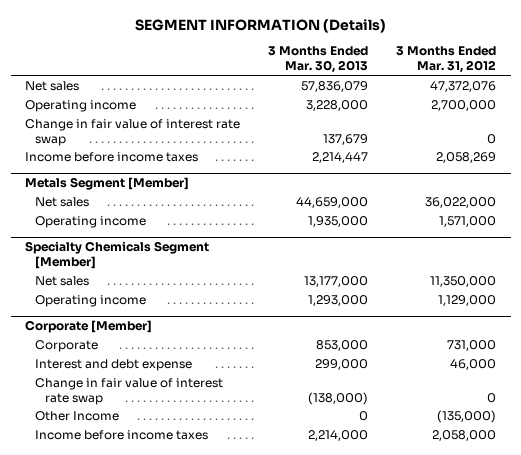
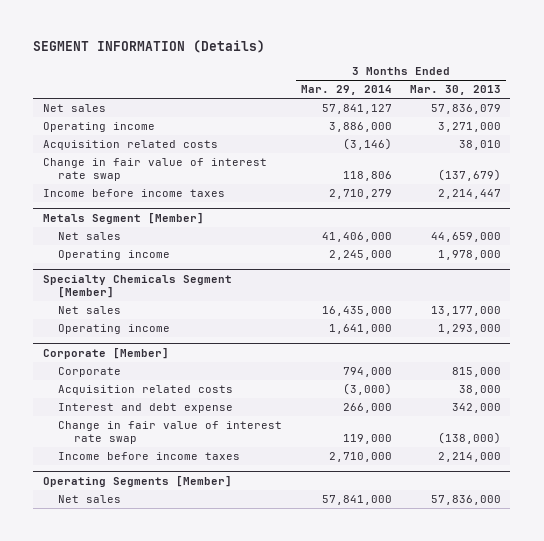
[396,46,497,74] 3 Months Ended Mar. 31, 2012 -> none
none -> [300,85,392,96] Mar. 29, 2014
[306,99,369,111] 3,228,000 -> [438,122,502,133] 3,271,000
none -> [42,140,218,151] Acquisition related costs
[323,133,369,145] 137,679 -> [438,169,502,182] (137,679)
[308,215,369,227] 1,935,000 -> [438,250,502,261] 1,978,000
[316,339,369,351] 853,000 -> [452,367,502,378] 815,000
none -> [58,385,234,396] Acquisition related costs
[315,358,369,370] 299,000 -> [452,403,502,414] 342,000
[35,410,120,421] Other Income -> none
none -> [42,475,232,487] Operating Segments [Member]
none -> [58,495,122,504] Net sales

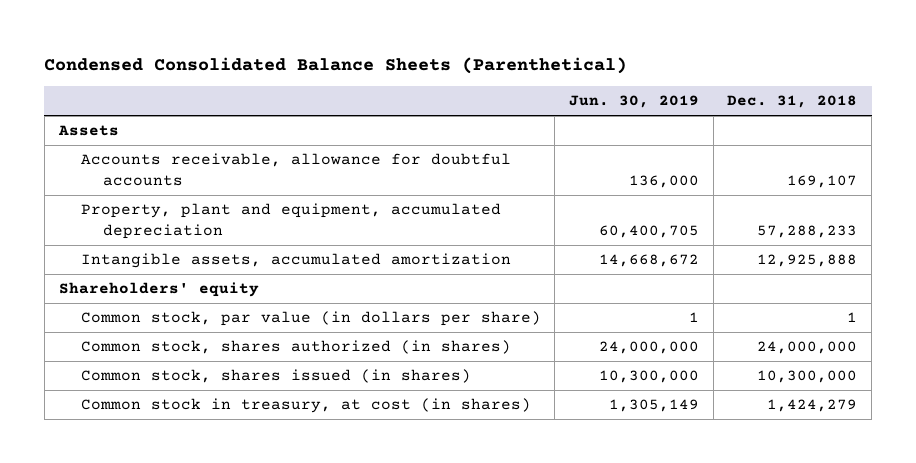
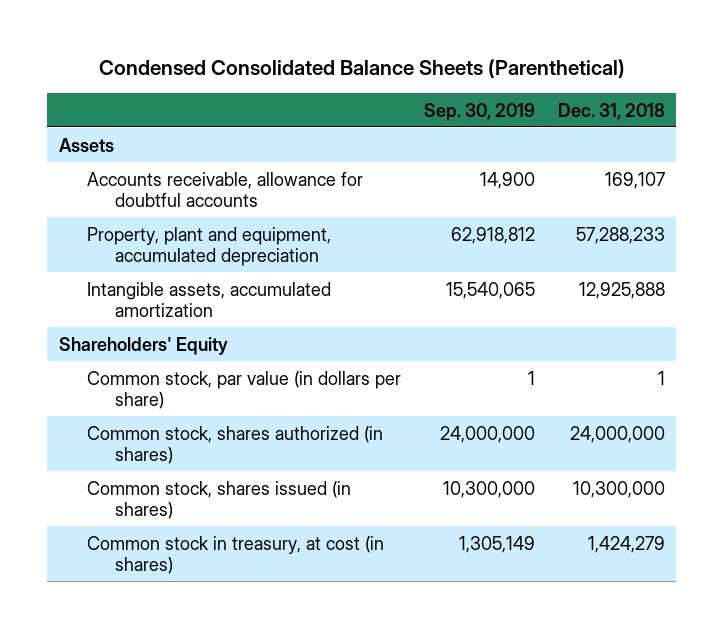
[569,95,700,109] Jun. 30, 2019 -> none
none -> [423,102,535,121] Sep. 30, 2019
[58,282,259,298] Shareholders' equity -> [58,336,228,355] Shareholders' Equity

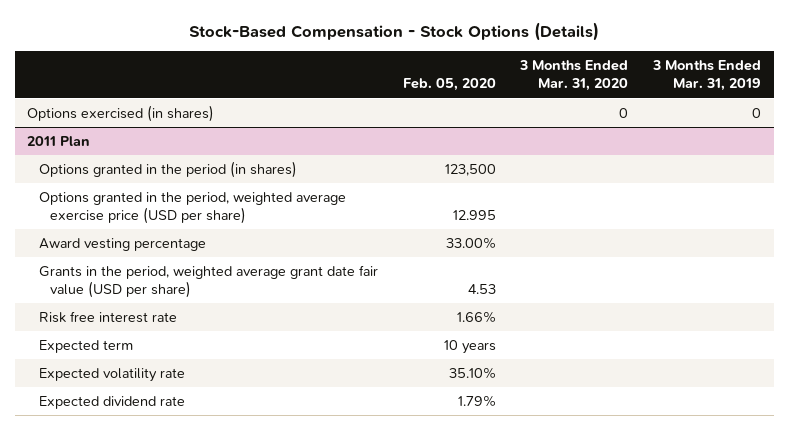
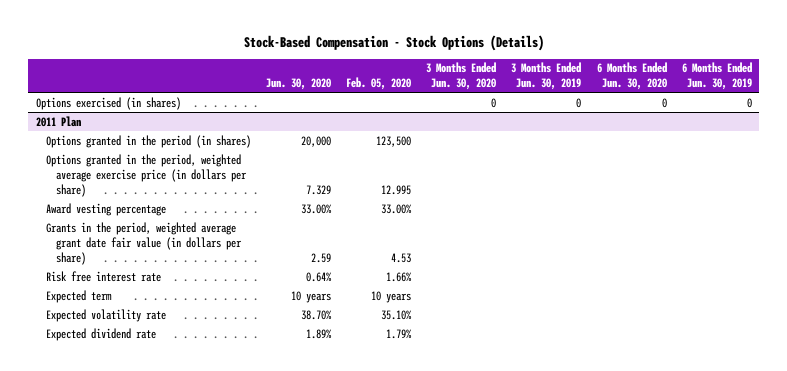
[519,60,629,92] 3 Months Ended Mar. 31, 2020 -> none
[652,60,762,92] 3 Months Ended Mar. 31, 2019 -> none
none -> [265,78,331,91] Jun. 30, 2020
none -> [426,62,497,91] 3 Months Ended Jun. 30, 2020
none -> [511,62,582,91] 3 Months Ended Jun. 30, 2019
none -> [596,62,667,91] 6 Months Ended Jun. 30, 2020
none -> [681,62,752,91] 6 Months Ended Jun. 30, 2019
[38,192,346,224] Options granted in the period, weighted average exercise price (USD per share) -> [45,153,247,197] Options granted in the period, weighted average exercise price (in dollars per share)
[38,265,378,298] Grants in the period, weighted average grant date fair value (USD per share) -> [45,221,242,265] Grants in the period, weighted average grant date fair value (in dollars per share)

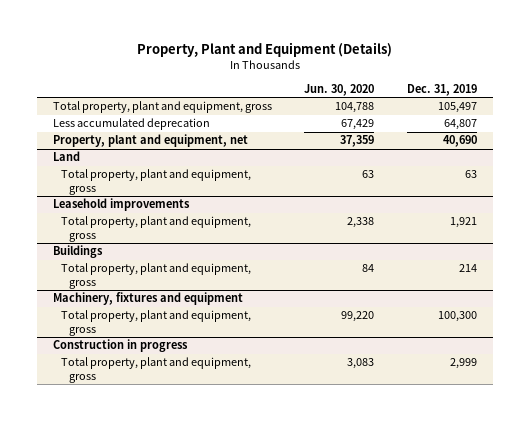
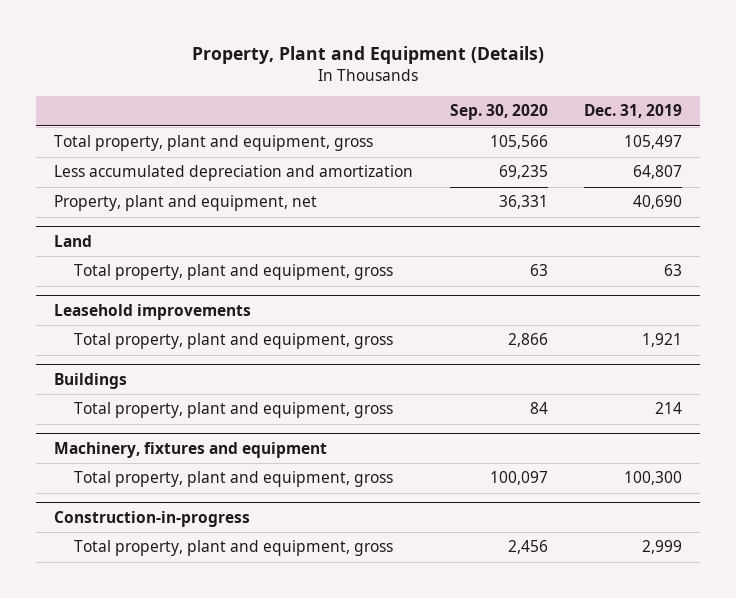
[304,83,375,96] Jun. 30, 2020 -> none
none -> [449,104,548,121] Sep. 30, 2020
[53,118,211,131] Less accumulated deprecation -> [54,165,414,182] Less accumulated depreciation and amortization
[53,339,189,353] Construction in progress -> [54,510,251,527] Construction-in-progress

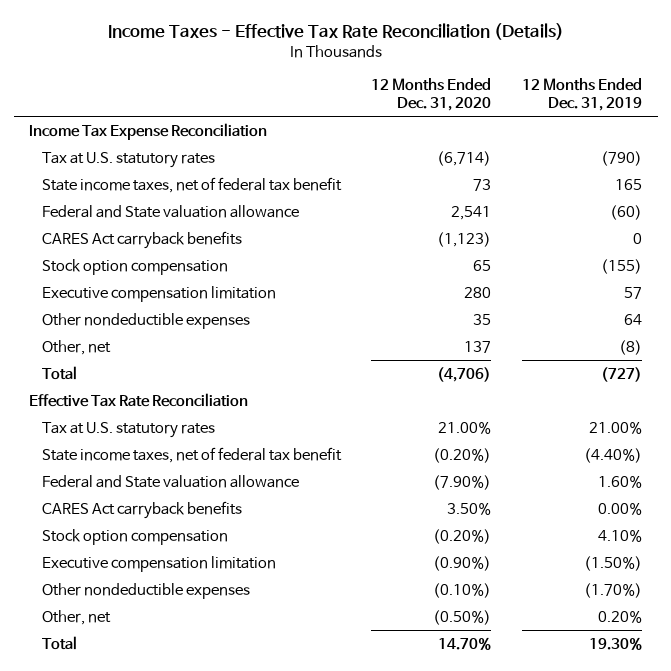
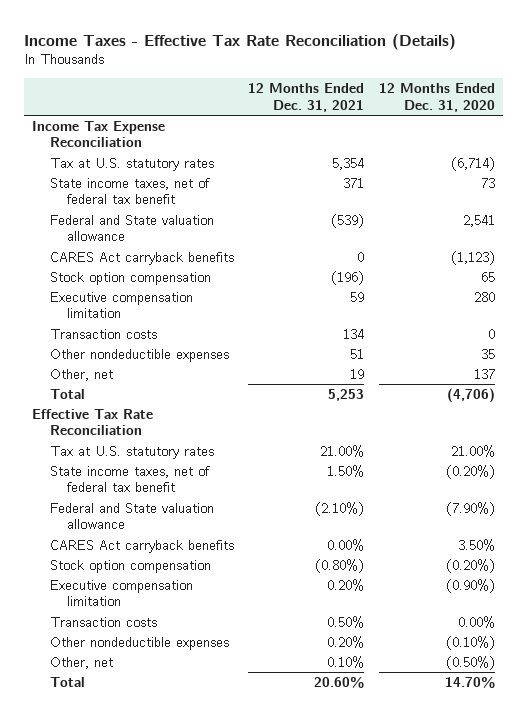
[522,78,643,112] 12 Months Ended Dec. 31, 2019 -> none
none -> [248,83,365,112] 12 Months Ended Dec. 31, 2021
none -> [49,328,157,339] Transaction costs
none -> [49,616,157,627] Transaction costs

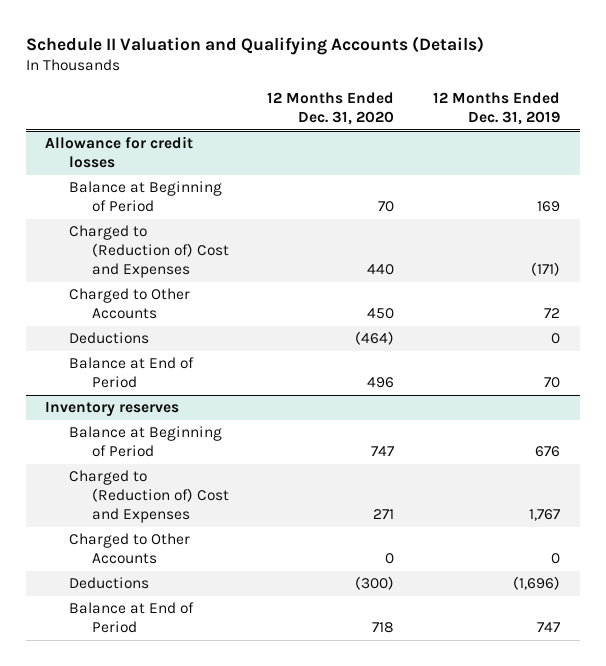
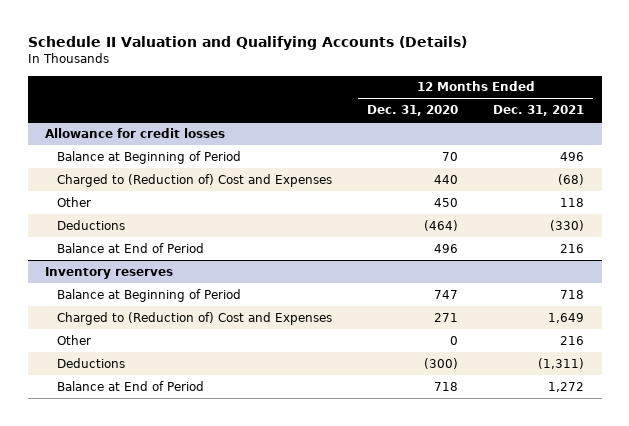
[433,92,561,126] 12 Months Ended Dec. 31, 2019 -> none
none -> [493,105,585,117] Dec. 31, 2021
[68,288,190,320] Charged to Other Accounts -> [57,196,92,207] Other
[68,533,190,565] Charged to Other Accounts -> [57,334,92,345] Other

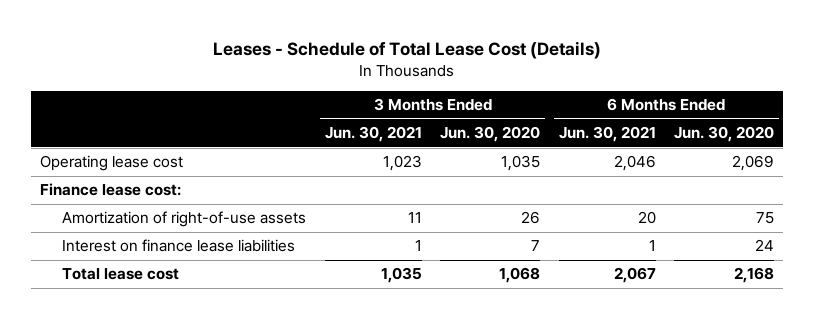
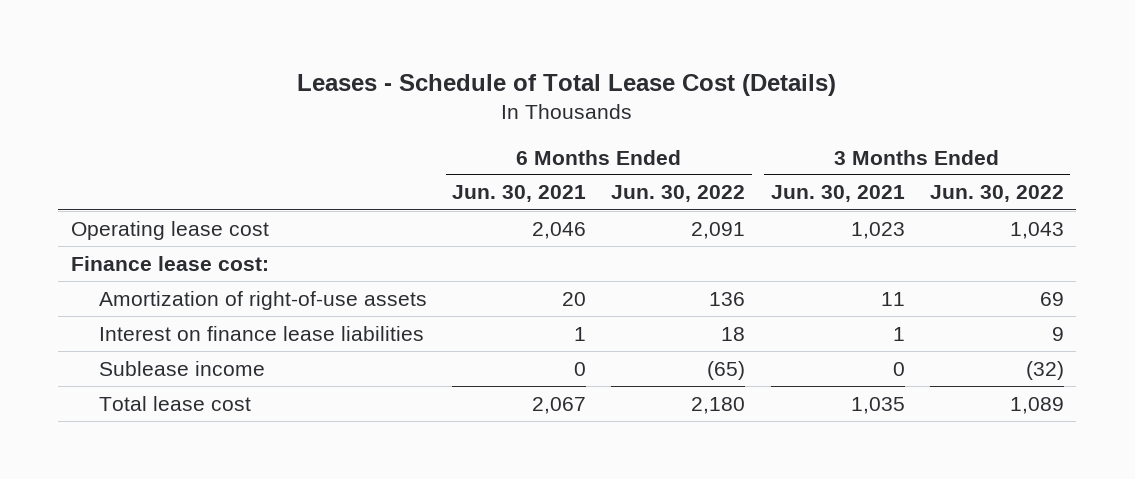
[440,126,541,143] Jun. 30, 2020 -> none
[673,126,774,143] Jun. 30, 2020 -> none
none -> [611,185,746,203] Jun. 30, 2022
none -> [929,185,1064,203] Jun. 30, 2022
none -> [99,360,266,376] Sublease income

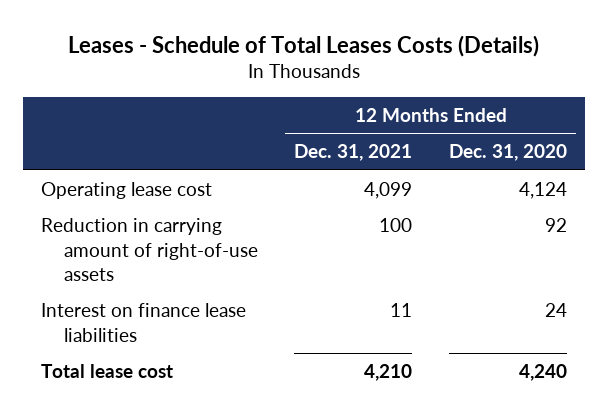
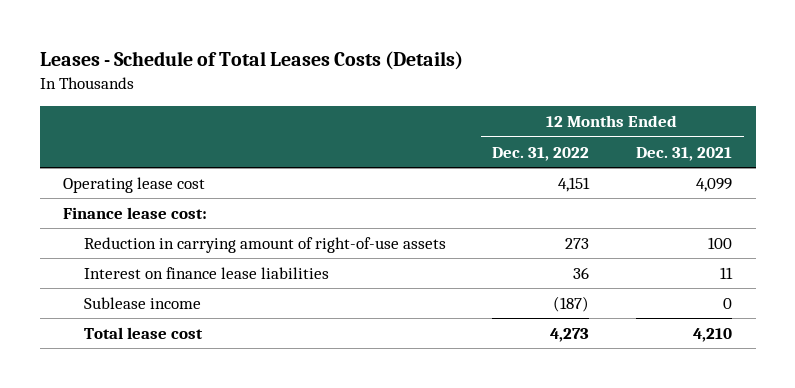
[448,144,567,162] Dec. 31, 2020 -> none
none -> [492,146,590,161] Dec. 31, 2022
none -> [62,207,207,220] Finance lease cost:
none -> [83,297,201,310] Sublease income

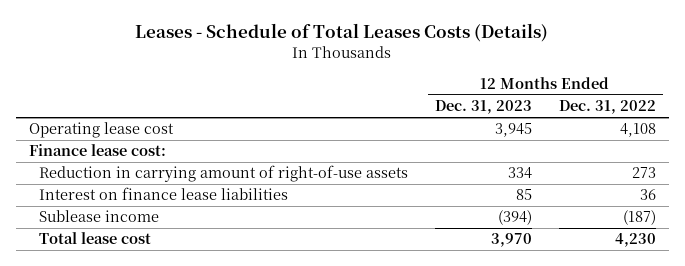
[636,146,733,161] Dec. 31, 2021 -> none
none -> [435,100,533,115] Dec. 31, 2023
[558,177,591,193] 4,151 -> [619,123,656,138] 4,108
[550,328,590,343] 4,273 -> [614,233,656,248] 4,230

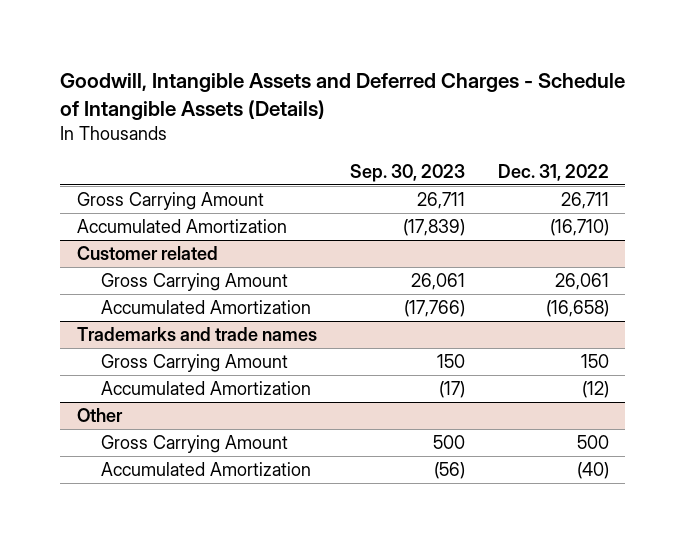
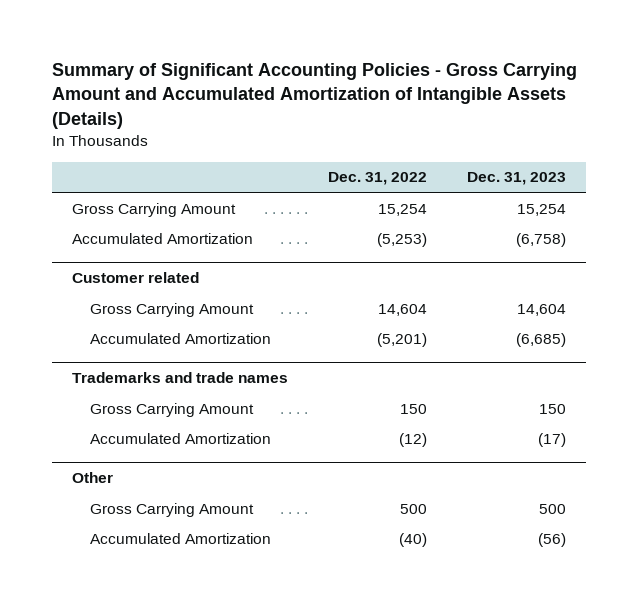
[60,73,626,120] Goodwill, Intangible Assets and Deferred Charges - Schedule of Intangible Assets (Details) -> [51,62,577,129] Summary of Significant Accounting Policies - Gross Carrying Amount and Accumulated Amortization of Intangible Assets (Details)
[349,163,465,182] Sep. 30, 2023 -> none
none -> [466,172,566,186] Dec. 31, 2023
[560,192,609,210] 26,711 -> [377,203,427,216] 15,254
[549,219,609,237] (16,710) -> [376,232,427,247] (5,253)
[554,273,609,291] 26,061 -> [377,303,427,316] 14,604
[545,300,609,318] (16,658) -> [376,332,427,347] (5,201)

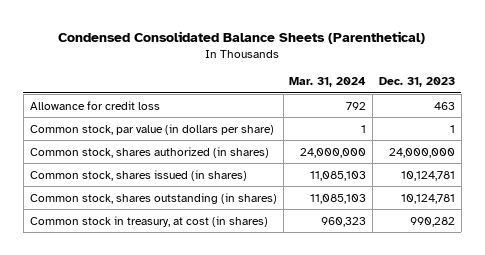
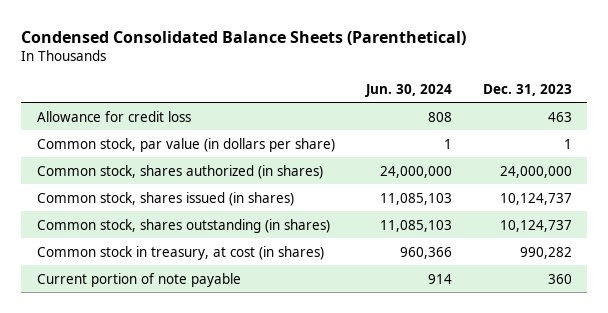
[289,77,367,88] Mar. 31, 2024 -> none
none -> [364,83,452,97] Jun. 30, 2024
[401,170,456,181] 10,124,781 -> [499,192,572,205] 10,124,737
[401,193,456,204] 10,124,781 -> [499,219,572,232] 10,124,737
none -> [36,272,241,287] Current portion of note payable

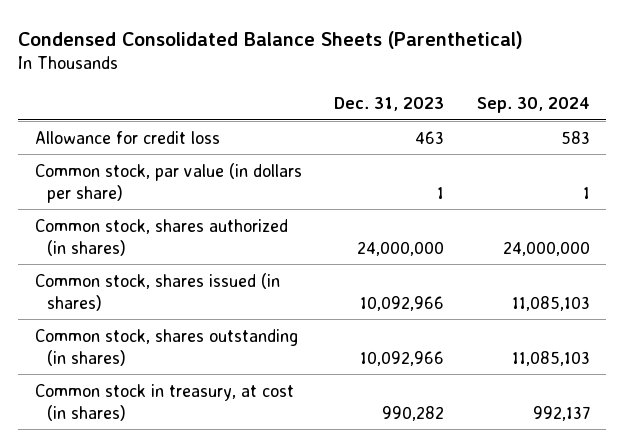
[364,83,452,97] Jun. 30, 2024 -> none
none -> [476,97,590,114] Sep. 30, 2024
[499,192,572,205] 10,124,737 -> [360,295,445,311] 10,092,966
[499,219,572,232] 10,124,737 -> [360,350,445,366] 10,092,966
[36,272,241,287] Current portion of note payable -> none

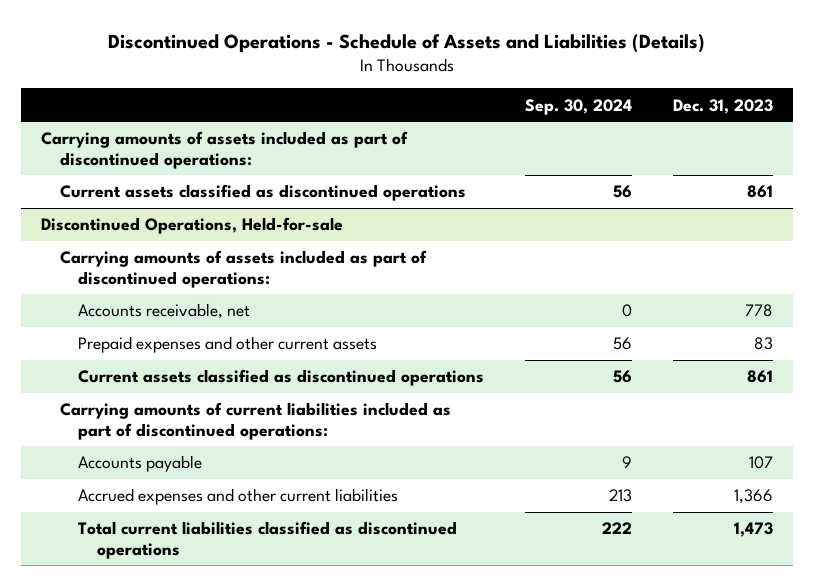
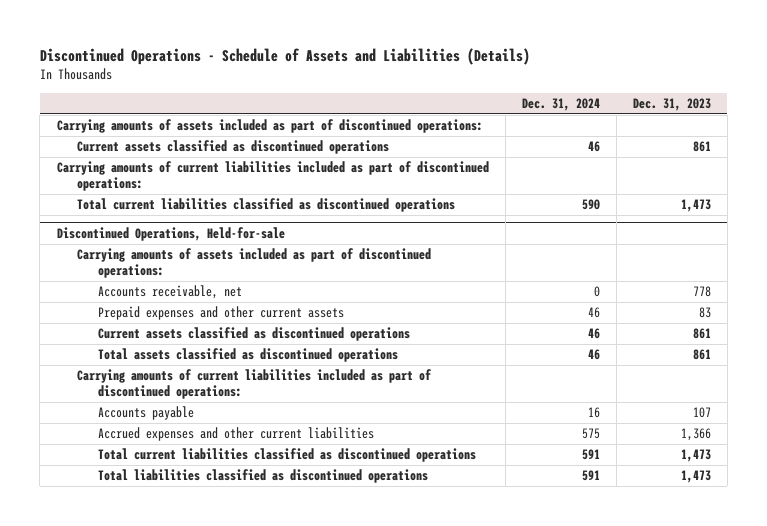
[525,98,633,115] Sep. 30, 2024 -> none
none -> [521,97,600,111] Dec. 31, 2024
none -> [56,161,489,191] Carrying amounts of current liabilities included as part of discontinued operations:
none -> [77,198,456,213] Total current liabilities classified as discontinued operations
none -> [98,348,399,363] Total assets classified as discontinued operations
none -> [98,469,429,484] Total liabilities classified as discontinued operations

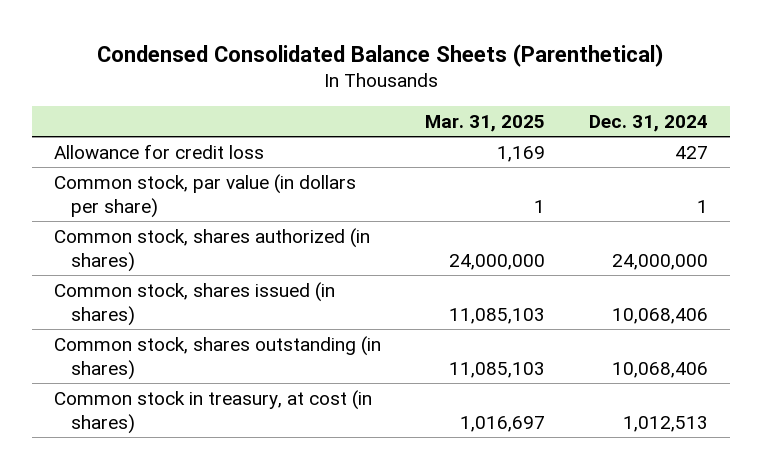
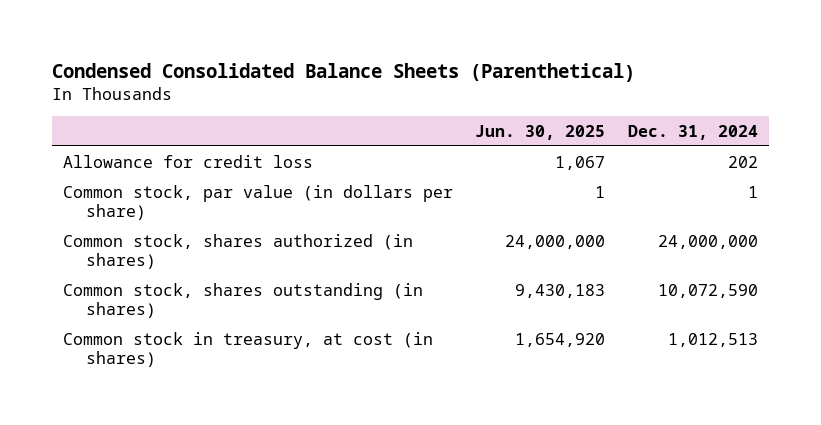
[425,114,546,132] Mar. 31, 2025 -> none
none -> [475,124,606,140] Jun. 30, 2025
[675,145,709,159] 427 -> [727,155,758,168] 202
[54,281,336,327] Common stock, shares issued (in shares) -> none
[612,362,709,379] 10,068,406 -> [657,283,758,298] 10,072,590

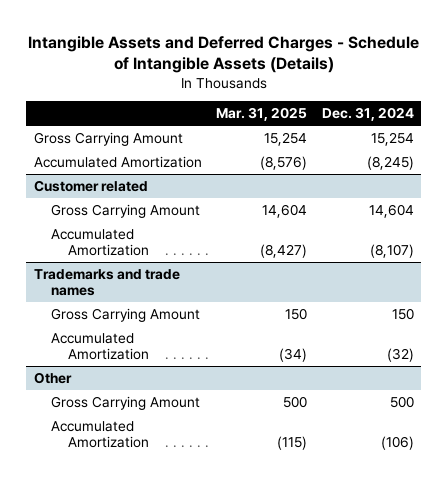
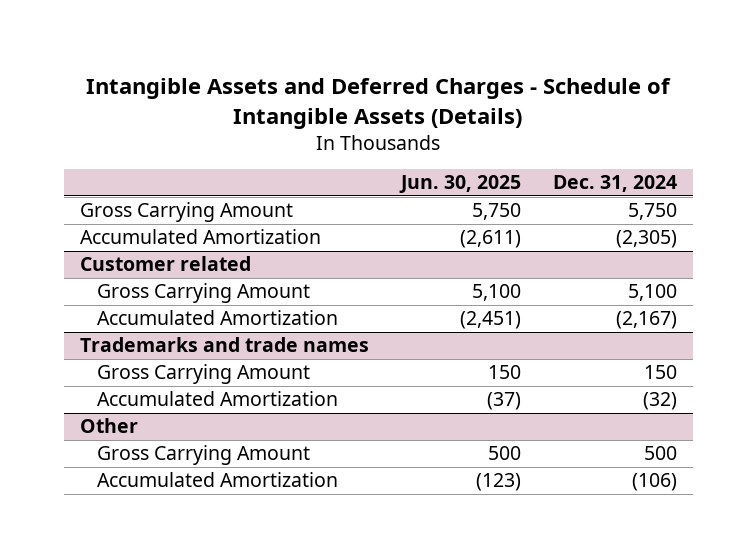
[216,107,308,122] Mar. 31, 2025 -> none
none -> [398,175,521,194] Jun. 30, 2025
[370,131,414,146] 15,254 -> [627,203,677,221] 5,750
[366,155,414,170] (8,245) -> [615,230,677,249] (2,305)
[368,203,414,218] 14,604 -> [627,284,677,302] 5,100
[369,243,414,258] (8,107) -> [615,311,677,330] (2,167)

